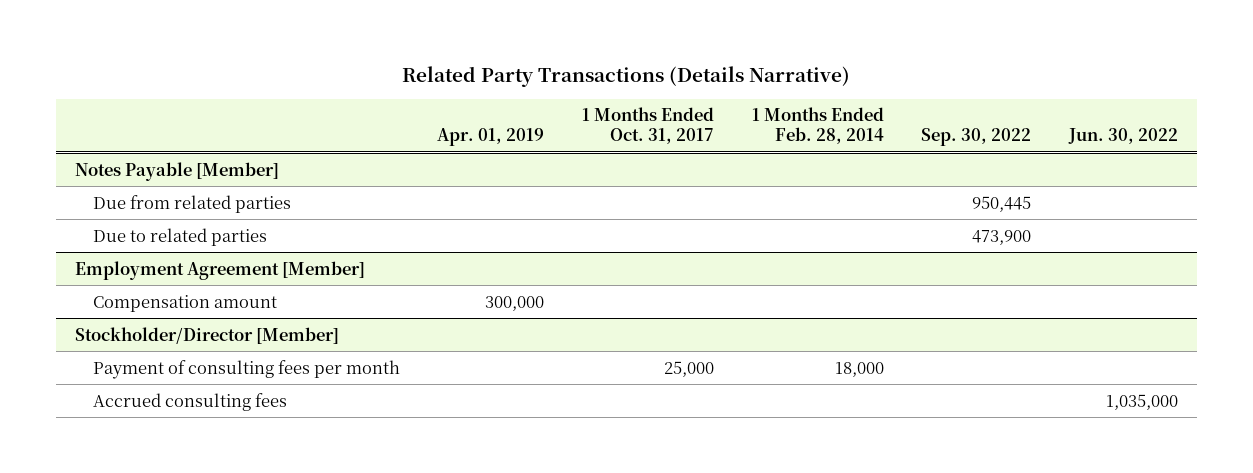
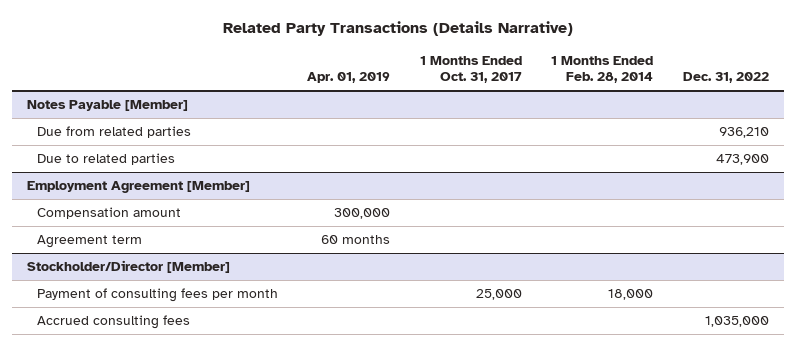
[921,128,1032,147] Sep. 30, 2022 -> none
[1067,128,1178,145] Jun. 30, 2022 -> none
none -> [683,72,770,84] Dec. 31, 2022
none -> [36,235,142,249] Agreement term

